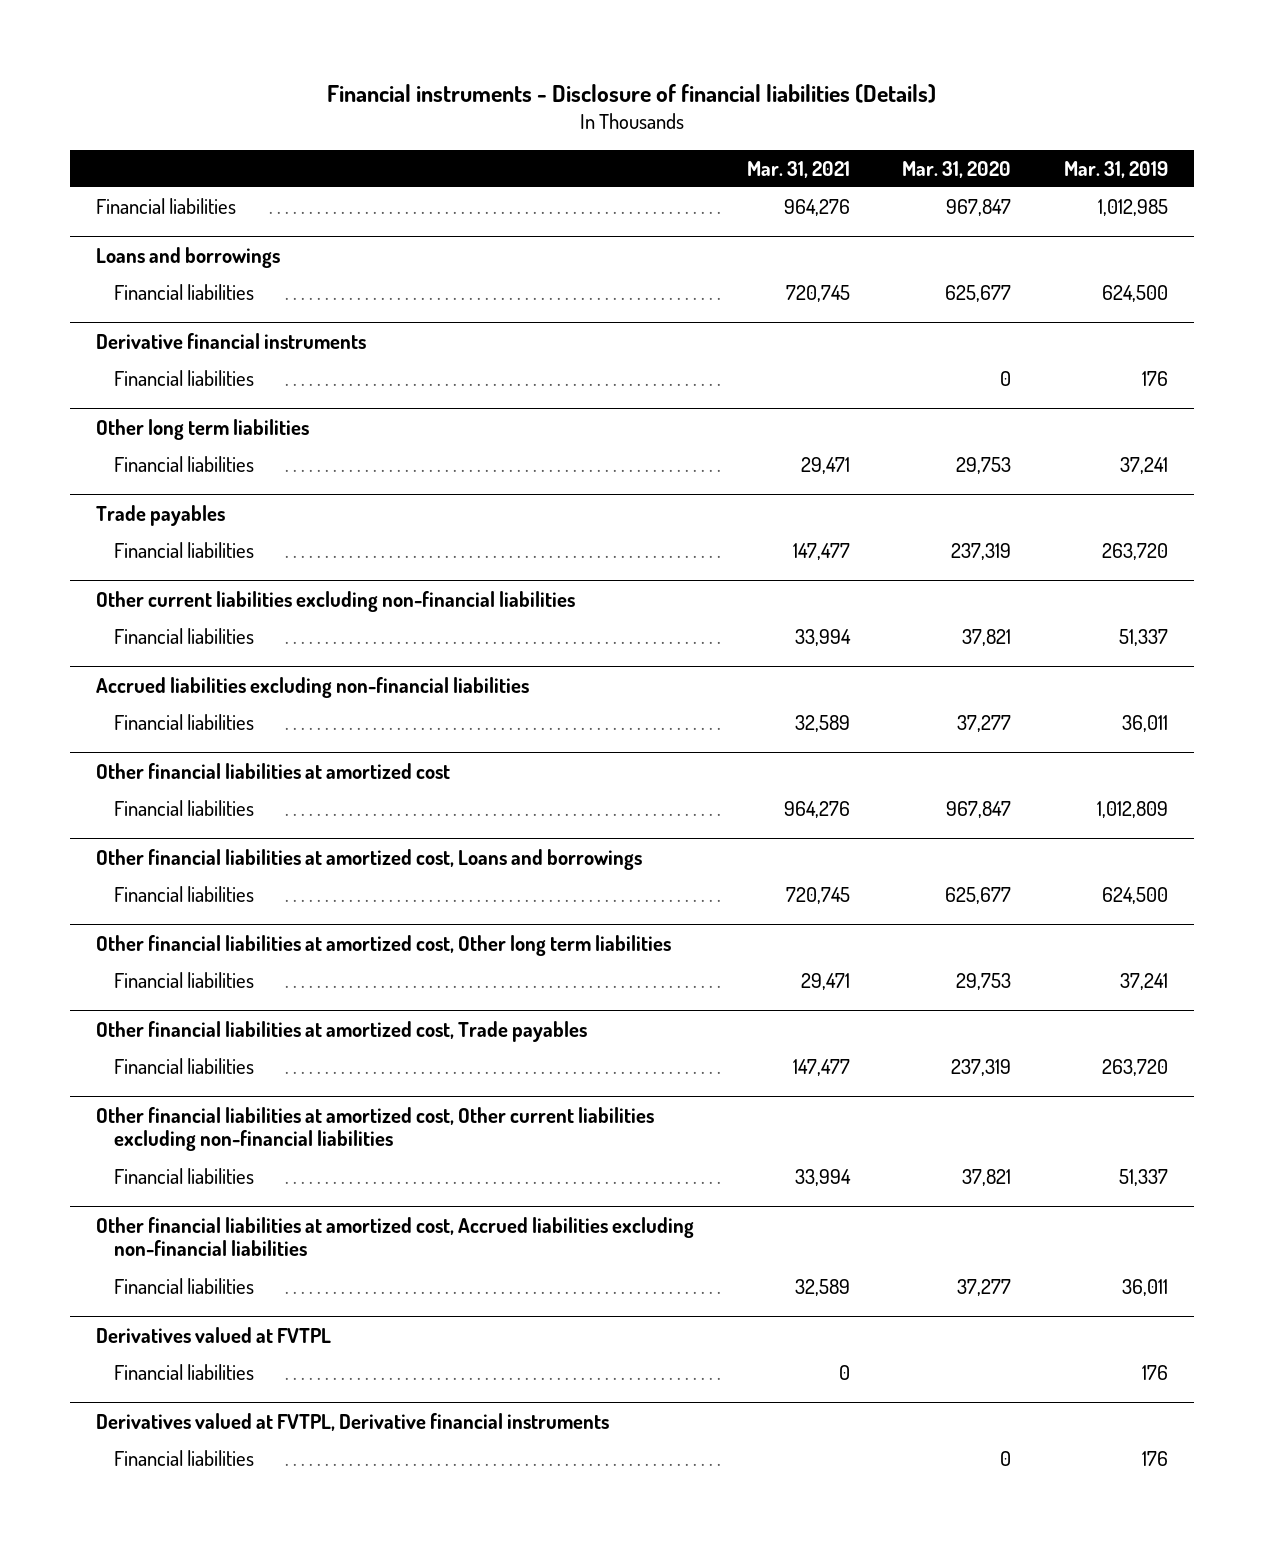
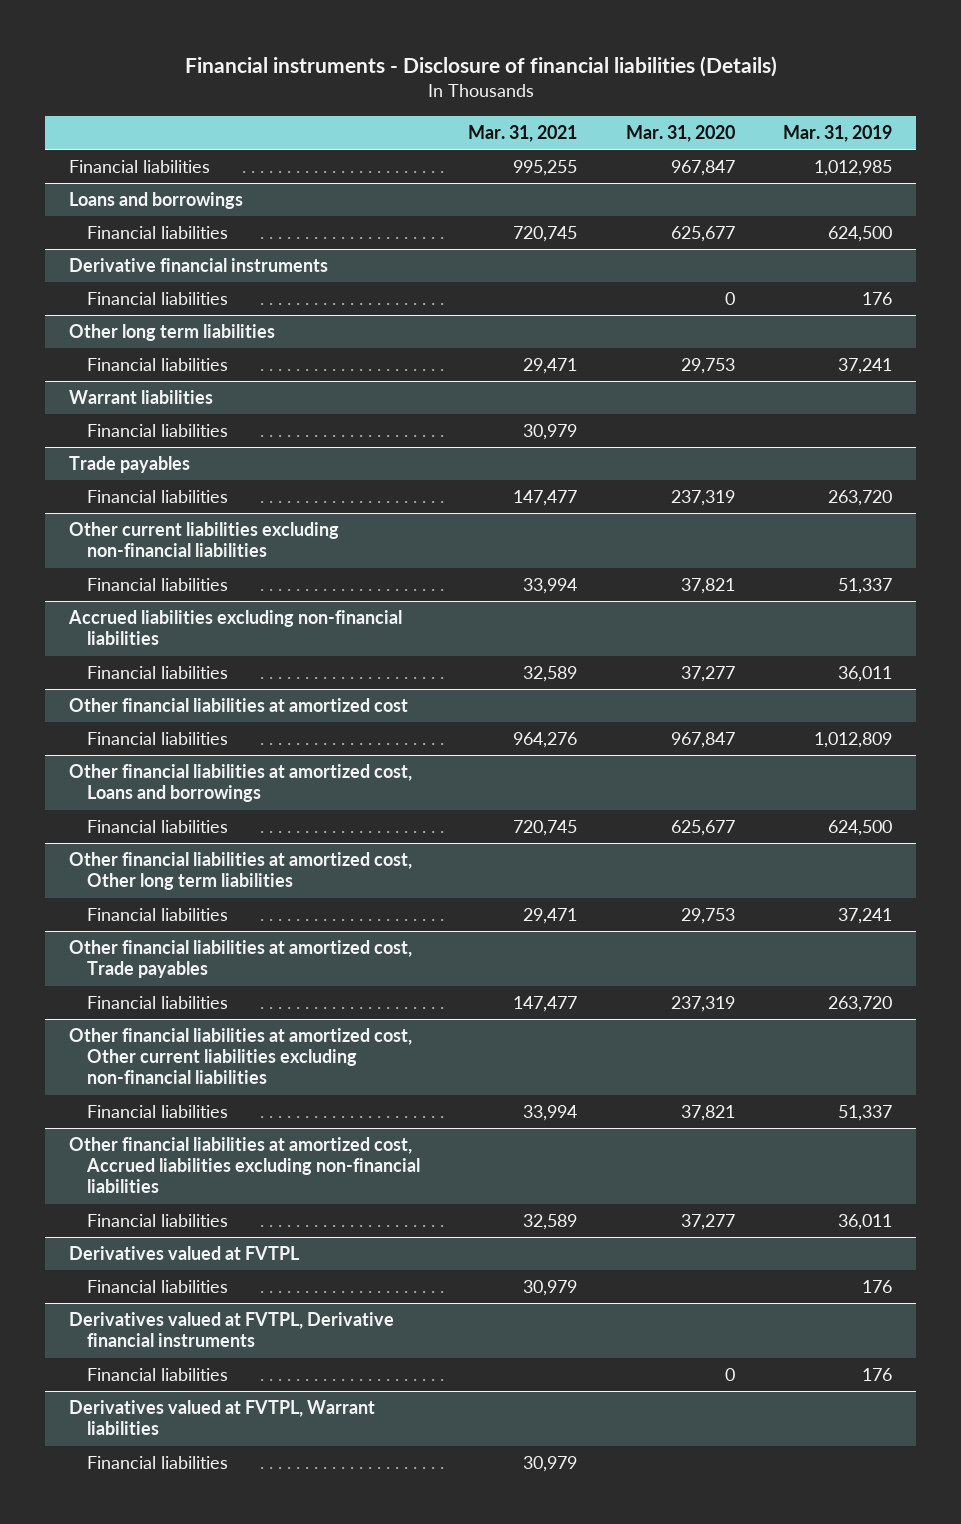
[783,199,850,217] 964,276 -> [513,160,578,177] 995,255
none -> [69,390,214,405] Warrant liabilities
none -> [86,424,228,438] Financial liabilities
[838,1365,850,1381] 0 -> [523,1280,578,1297] 30,979
none -> [69,1400,376,1436] Derivatives valued at FVTPL, Warrant liabilities
none -> [86,1456,228,1470] Financial liabilities

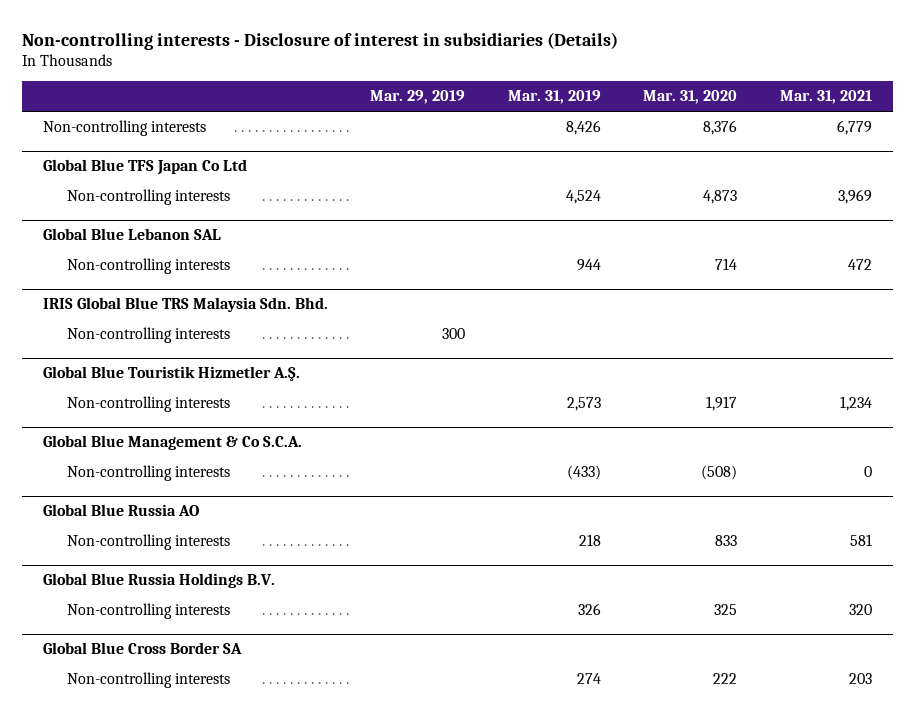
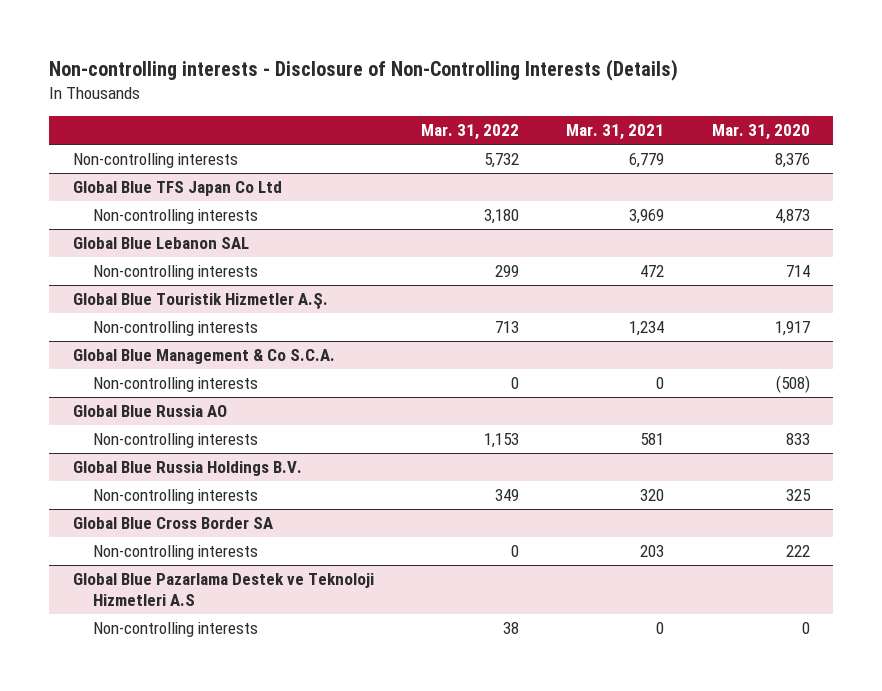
[21,31,618,50] Non-controlling interests - Disclosure of interest in subsidiaries (Details) -> [49,58,679,81] Non-controlling interests - Disclosure of Non-Controlling Interests (Details)
[370,90,466,105] Mar. 29, 2019 -> none
[507,90,601,105] Mar. 31, 2019 -> none
none -> [421,124,520,141] Mar. 31, 2022
[43,297,329,313] IRIS Global Blue TRS Malaysia Sdn. Bhd. -> none
[67,327,231,344] Non-controlling interests -> none
none -> [72,573,374,607] Global Blue Pazarlama Destek ve Teknoloji Hizmetleri A.S
none -> [92,622,258,638] Non-controlling interests

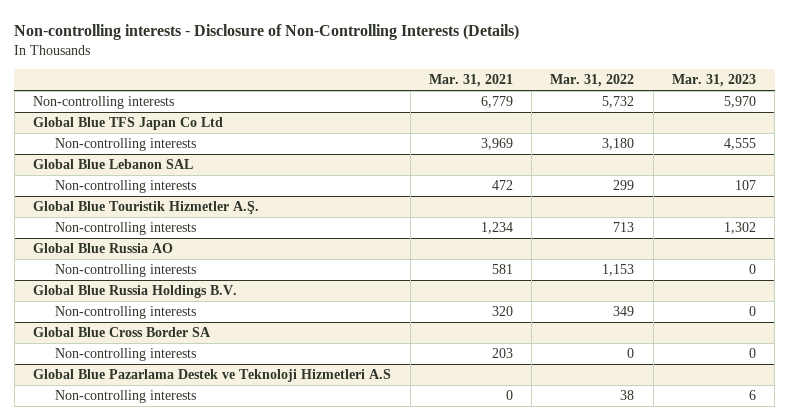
[711,124,810,141] Mar. 31, 2020 -> none
none -> [672,74,757,88] Mar. 31, 2023
[72,349,335,365] Global Blue Management & Co S.C.A. -> none
[92,377,258,393] Non-controlling interests -> none

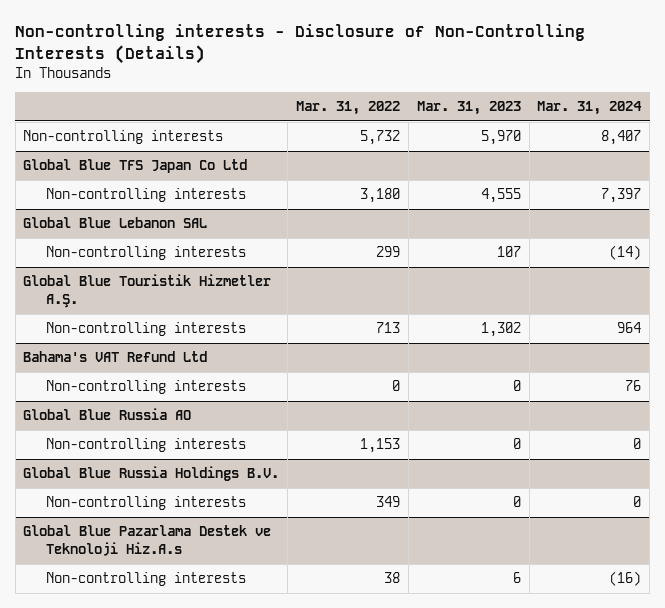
[428,74,513,88] Mar. 31, 2021 -> none
none -> [537,101,643,116] Mar. 31, 2024
none -> [23,351,208,363] Bahama's VAT Refund Ltd
none -> [45,380,246,395] Non-controlling interests
[33,327,212,338] Global Blue Cross Border SA -> none
[55,348,197,362] Non-controlling interests -> none
[33,369,392,383] Global Blue Pazarlama Destek ve Teknoloji Hizmetleri A.S -> [23,525,272,557] Global Blue Pazarlama Destek ve Teknoloji Hiz.A.s

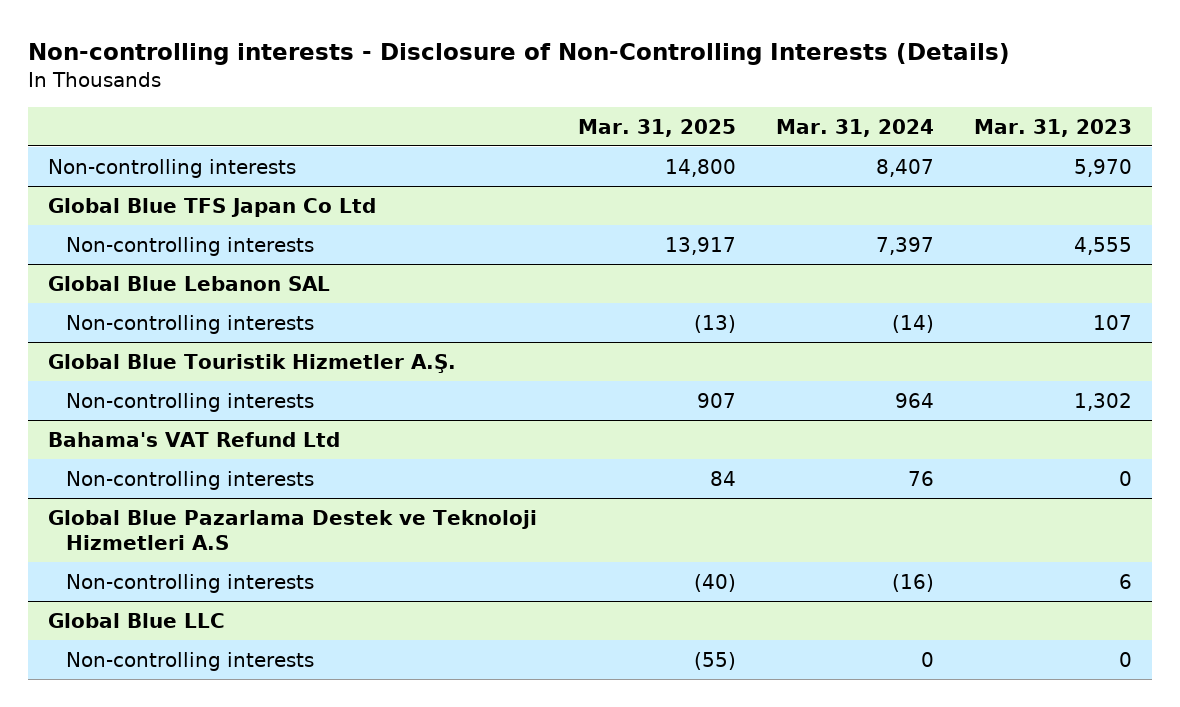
[296,101,401,116] Mar. 31, 2022 -> none
none -> [577,118,736,137] Mar. 31, 2025
[23,408,192,421] Global Blue Russia AO -> none
[45,438,246,453] Non-controlling interests -> none
[23,466,280,482] Global Blue Russia Holdings B.V. -> none
[45,496,246,511] Non-controlling interests -> none
[23,525,272,557] Global Blue Pazarlama Destek ve Teknoloji Hiz.A.s -> [48,509,538,551] Global Blue Pazarlama Destek ve Teknoloji Hizmetleri A.S
none -> [48,612,226,628] Global Blue LLC
none -> [65,651,314,671] Non-controlling interests

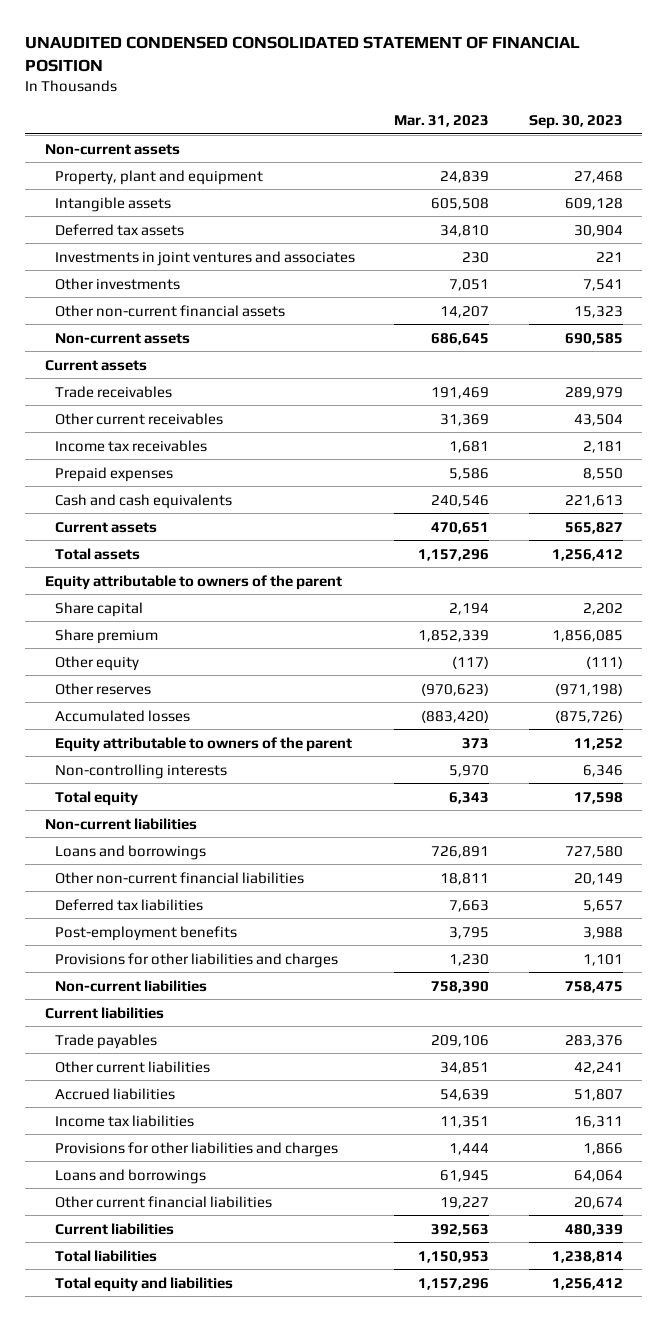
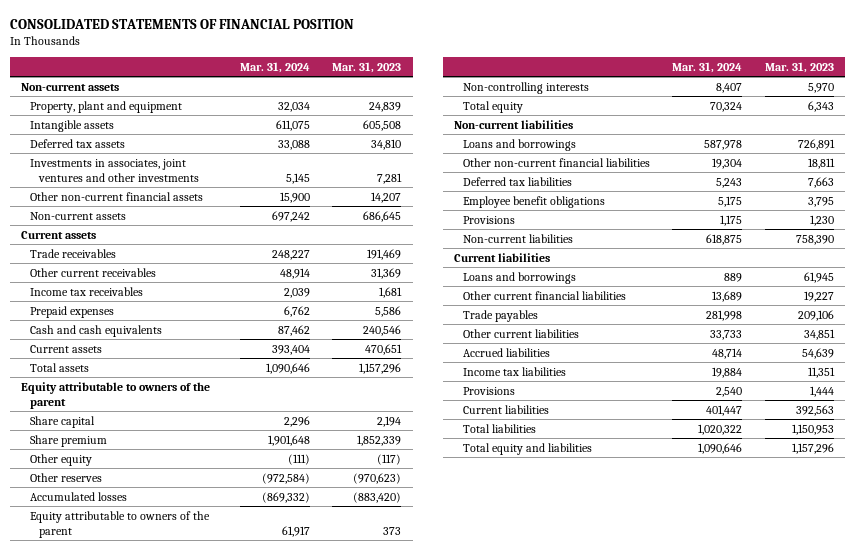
[24,36,580,73] UNAUDITED CONDENSED CONSOLIDATED STATEMENT OF FINANCIAL POSITION -> [10,18,355,29] CONSOLIDATED STATEMENTS OF FINANCIAL POSITION
[528,114,623,129] Sep. 30, 2023 -> none
none -> [239,61,310,73] Mar. 31, 2024
[55,277,181,290] Other investments -> none
[55,250,356,266] Investments in joint ventures and associates -> [30,158,199,182] Investments in associates, joint ventures and other investments
[462,251,490,263] 230 -> [377,172,403,184] 7,281
[55,925,238,941] Post-employment benefits -> [462,195,605,208] Employee benefit obligations
[55,952,339,968] Provisions for other liabilities and charges -> [462,215,515,224] Provisions
[55,1168,207,1184] Loans and borrowings -> [462,271,576,284] Loans and borrowings
[55,1195,273,1208] Other current financial liabilities -> [462,290,626,300] Other current financial liabilities
[55,1141,339,1157] Provisions for other liabilities and charges -> [462,386,515,395] Provisions

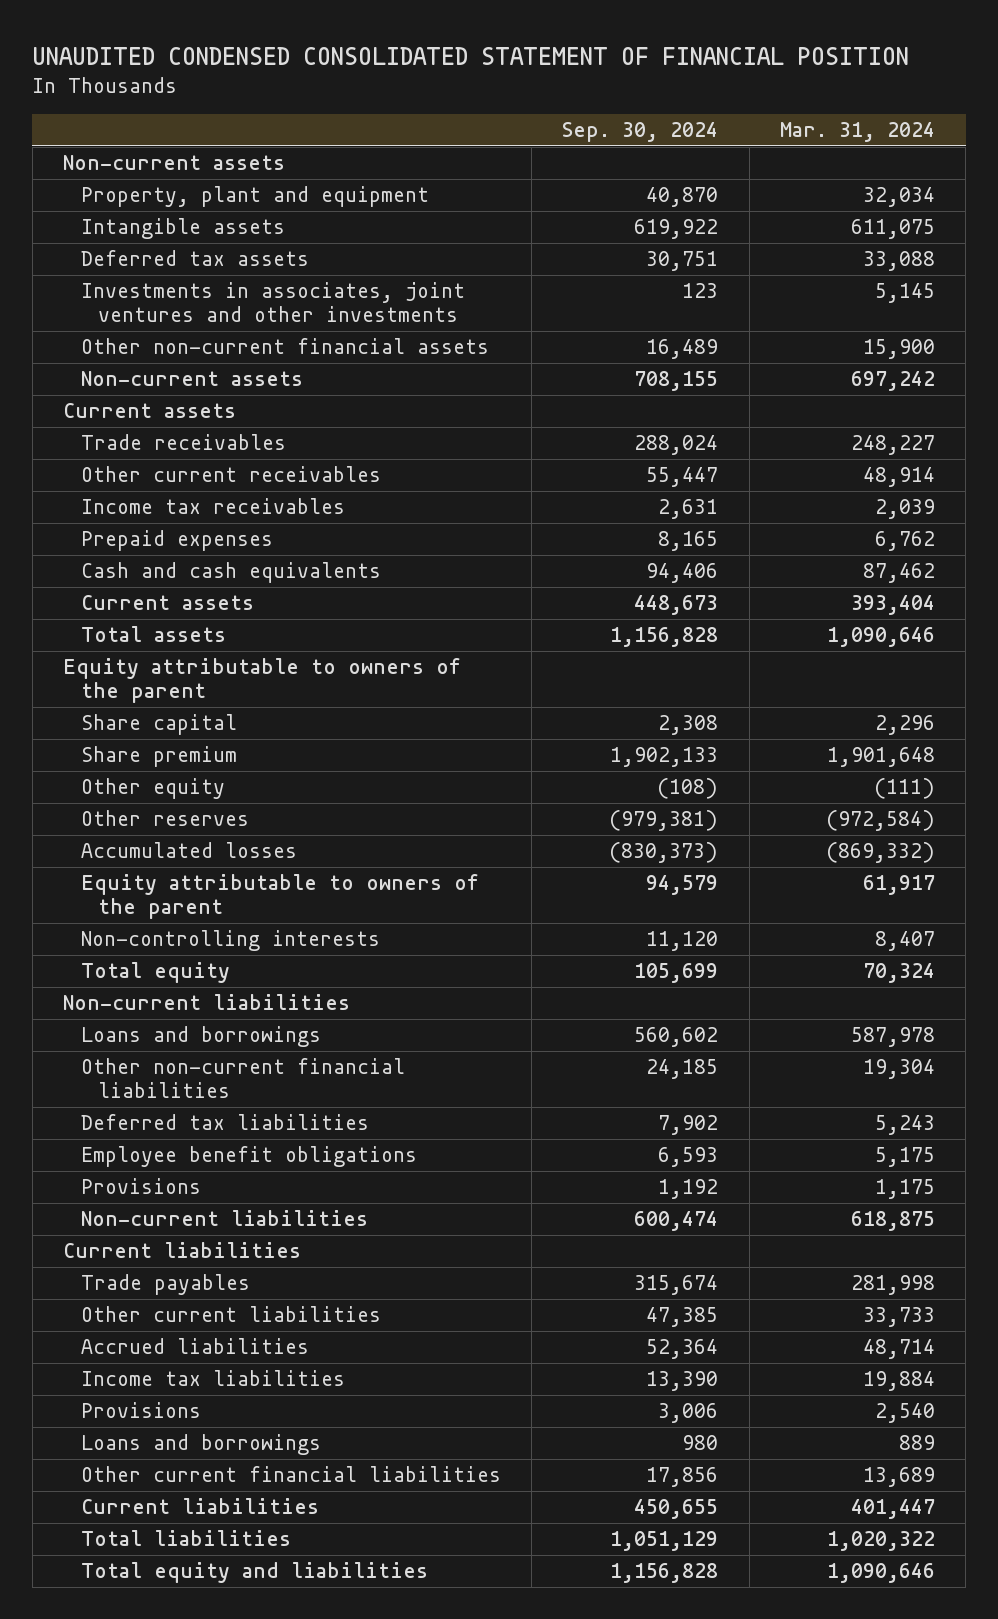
[10,18,355,29] CONSOLIDATED STATEMENTS OF FINANCIAL POSITION -> [32,46,910,65] UNAUDITED CONDENSED CONSOLIDATED STATEMENT OF FINANCIAL POSITION
[332,61,402,73] Mar. 31, 2023 -> none
none -> [562,121,719,142] Sep. 30, 2024
[462,271,576,284] Loans and borrowings -> [80,1434,321,1456] Loans and borrowings
[462,290,626,300] Other current financial liabilities -> [80,1466,501,1483] Other current financial liabilities

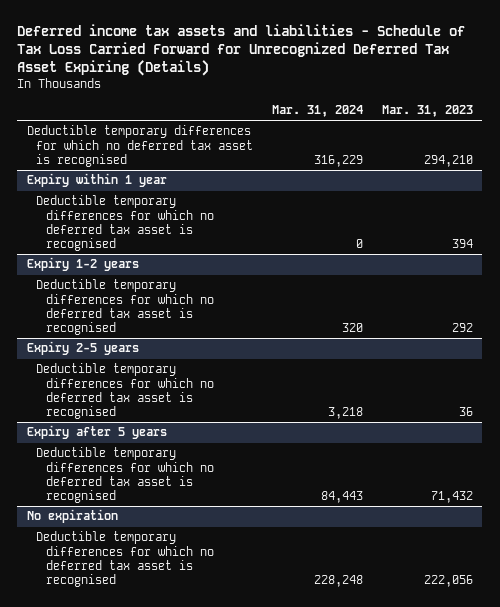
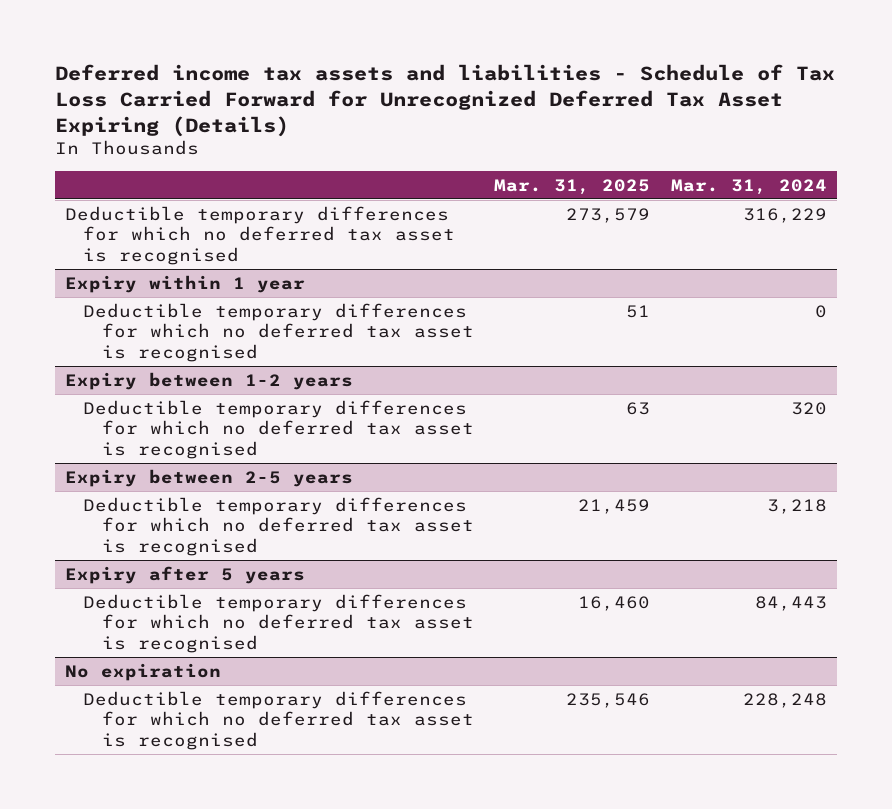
[381,105,473,118] Mar. 31, 2023 -> none
none -> [494,178,651,195] Mar. 31, 2025
[26,257,139,272] Expiry 1-2 years -> [64,371,353,390] Expiry between 1-2 years
[26,341,139,356] Expiry 2-5 years -> [64,468,353,487] Expiry between 2-5 years

